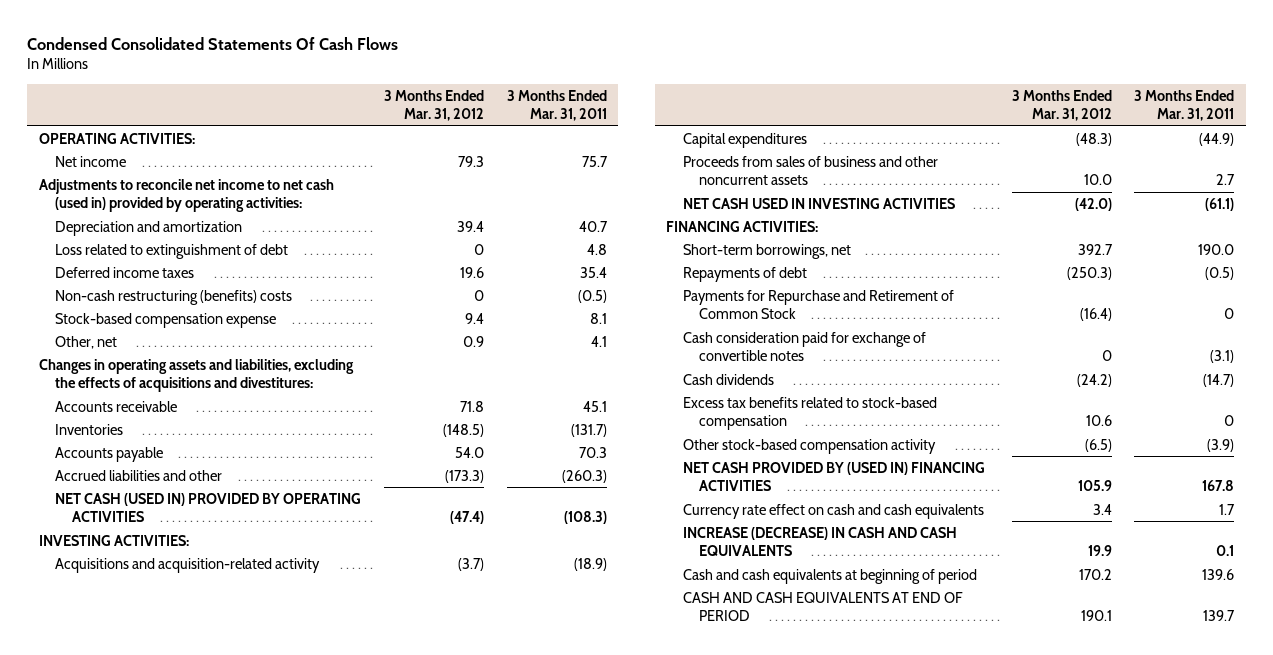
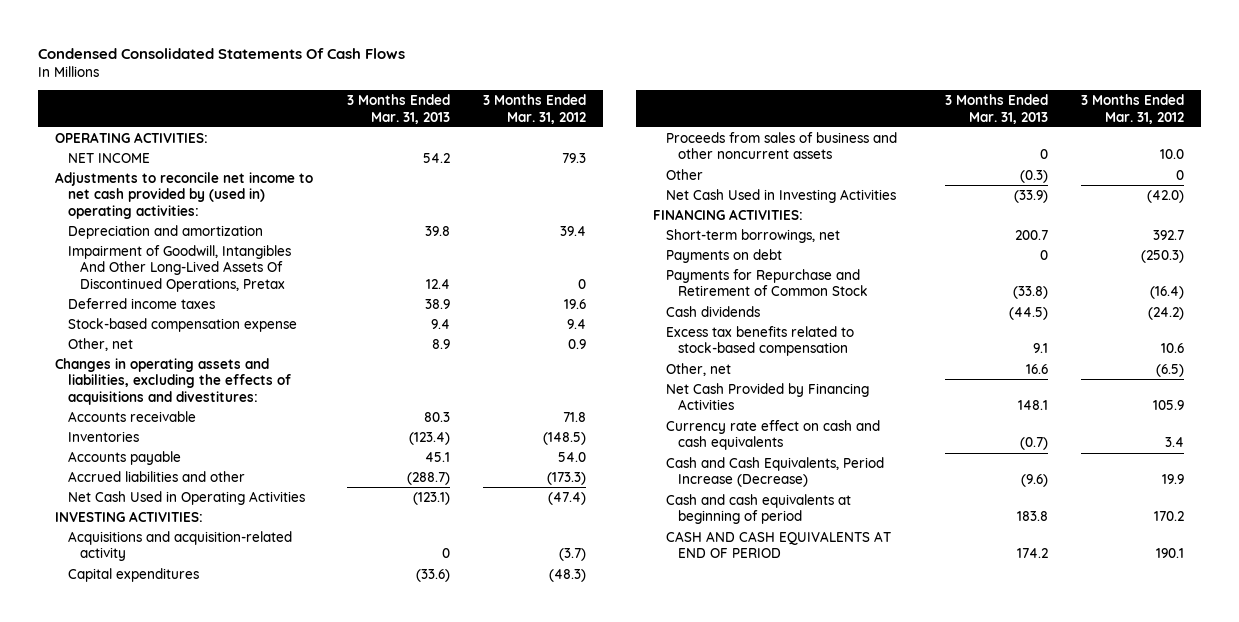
[506,89,607,122] 3 Months Ended Mar. 31, 2011 -> none
none -> [346,93,450,124] 3 Months Ended Mar. 31, 2013
[55,155,127,167] Net income -> [67,152,150,163] NET INCOME
[38,178,334,213] Adjustments to reconcile net income to net cash (used in) provided by operating activities: -> [55,171,314,220] Adjustments to reconcile net income to net cash provided by (used in) operating activities:
[55,243,289,259] Loss related to extinguishment of debt -> none
none -> [67,244,291,293] Impairment of Goodwill, Intangibles And Other Long-Lived Assets Of Discontinued Operations, Pretax
[55,289,293,305] Non-cash restructuring (benefits) costs -> none
[55,492,362,523] NET CASH (USED IN) PROVIDED BY OPERATING ACTIVITIES -> [67,490,305,505] Net Cash Used in Operating Activities
none -> [665,168,703,180] Other
[682,197,955,209] NET CASH USED IN INVESTING ACTIVITIES -> [665,188,896,203] Net Cash Used in Investing Activities
[682,266,807,282] Repayments of debt -> [665,248,782,263] Payments on debt
[682,331,926,362] Cash consideration paid for exchange of convertible notes -> none
[682,438,936,454] Other stock-based compensation activity -> none
none -> [665,362,731,376] Other, net
[682,461,985,492] NET CASH PROVIDED BY (USED IN) FINANCING ACTIVITIES -> [665,382,869,411] Net Cash Provided by Financing Activities
[682,526,957,557] INCREASE (DECREASE) IN CASH AND CASH EQUIVALENTS -> [665,456,884,488] Cash and Cash Equivalents, Period Increase (Decrease)

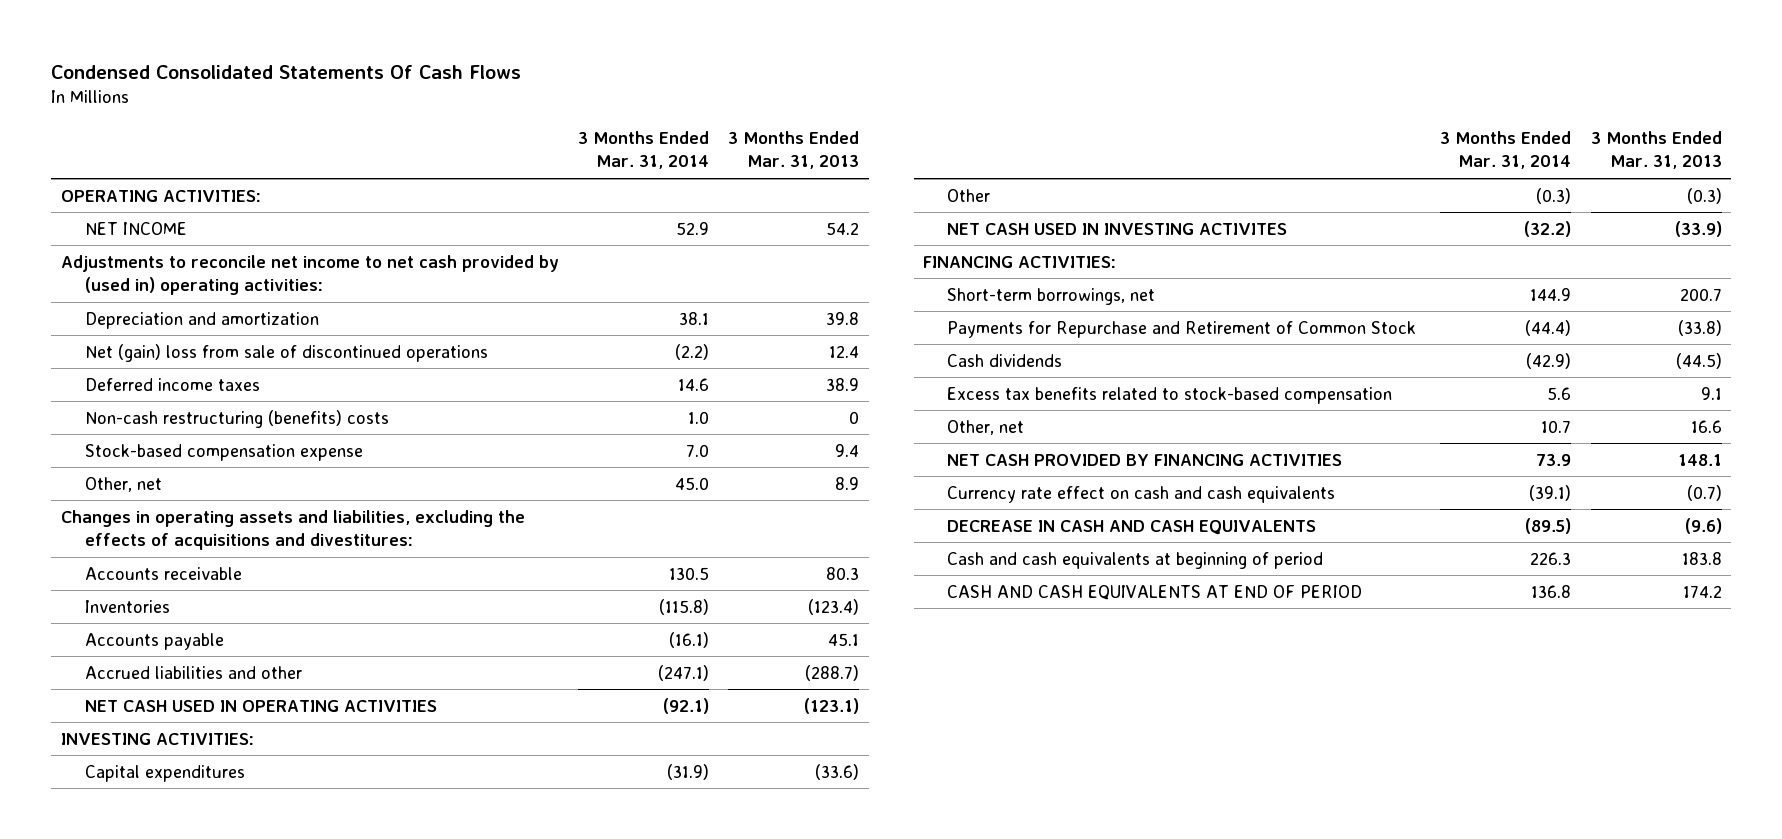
[483,93,587,124] 3 Months Ended Mar. 31, 2012 -> none
none -> [577,131,709,170] 3 Months Ended Mar. 31, 2014
[67,244,291,293] Impairment of Goodwill, Intangibles And Other Long-Lived Assets Of Discontinued Operations, Pretax -> [84,343,488,362] Net (gain) loss from sale of discontinued operations
none -> [84,409,389,428] Non-cash restructuring (benefits) costs
[67,490,305,505] Net Cash Used in Operating Activities -> [84,699,437,712] NET CASH USED IN OPERATING ACTIVITIES
[67,530,292,562] Acquisitions and acquisition-related activity -> none
[665,131,897,160] Proceeds from sales of business and other noncurrent assets -> none
[665,188,896,203] Net Cash Used in Investing Activities -> [947,222,1288,235] NET CASH USED IN INVESTING ACTIVITES
[665,248,782,263] Payments on debt -> none
[665,382,869,411] Net Cash Provided by Financing Activities -> [947,453,1343,466] NET CASH PROVIDED BY FINANCING ACTIVITIES
[665,456,884,488] Cash and Cash Equivalents, Period Increase (Decrease) -> [947,519,1317,535] DECREASE IN CASH AND CASH EQUIVALENTS

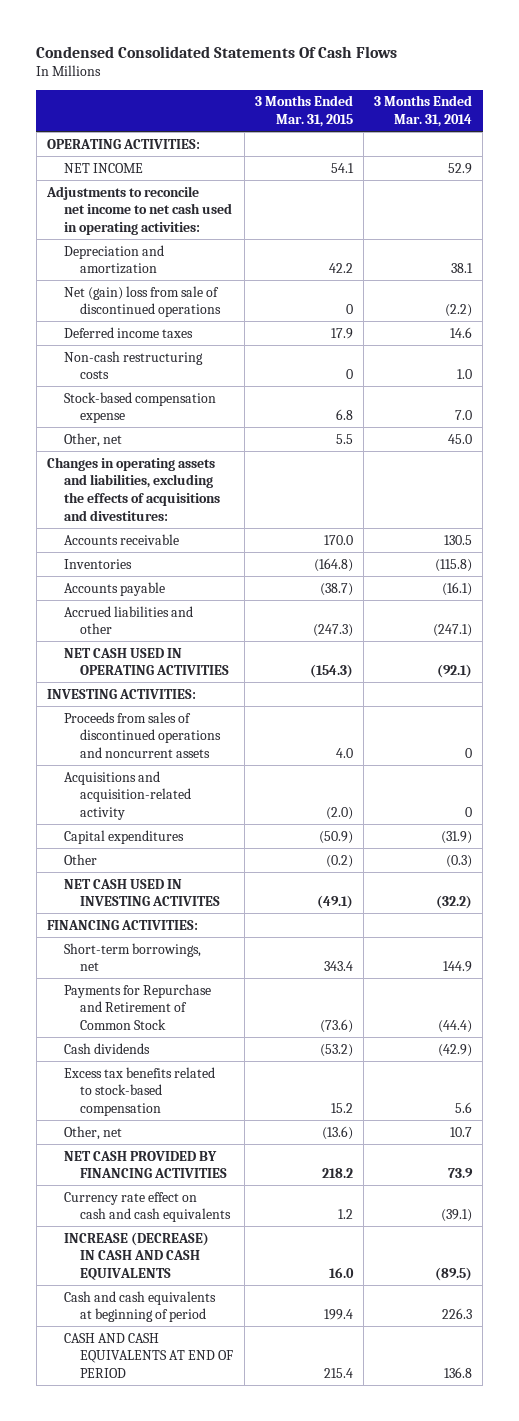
[728,131,860,170] 3 Months Ended Mar. 31, 2013 -> none
none -> [254,95,353,127] 3 Months Ended Mar. 31, 2015
[60,254,559,295] Adjustments to reconcile net income to net cash provided by (used in) operating activities: -> [45,185,232,235] Adjustments to reconcile net income to net cash used in operating activities:
[84,409,389,428] Non-cash restructuring (benefits) costs -> [63,350,203,380] Non-cash restructuring costs
none -> [63,711,222,758] Proceeds from sales of discontinued operations and noncurrent assets
none -> [63,770,192,820] Acquisitions and acquisition-related activity
[947,519,1317,535] DECREASE IN CASH AND CASH EQUIVALENTS -> [63,1231,209,1280] INCREASE (DECREASE) IN CASH AND CASH EQUIVALENTS

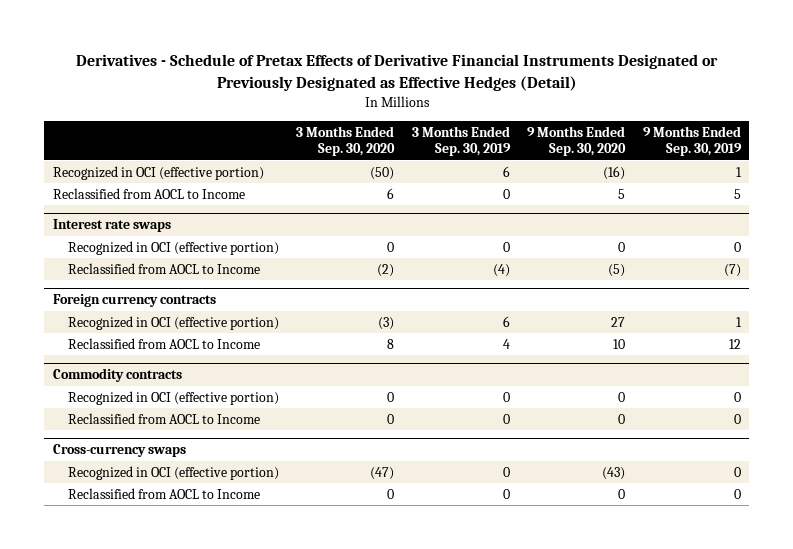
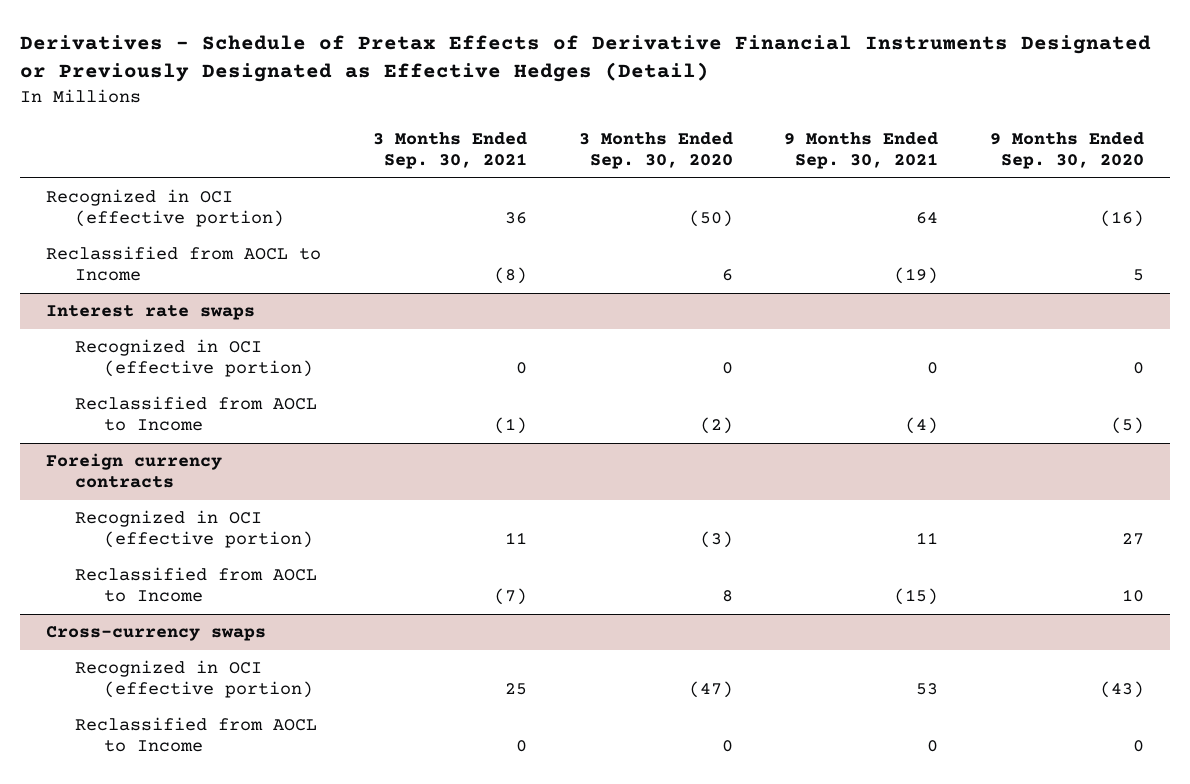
[411,125,511,157] 3 Months Ended Sep. 30, 2019 -> none
[642,125,742,157] 9 Months Ended Sep. 30, 2019 -> none
none -> [372,131,527,170] 3 Months Ended Sep. 30, 2021
none -> [784,131,939,170] 9 Months Ended Sep. 30, 2021
[52,368,182,383] Commodity contracts -> none
[67,391,279,406] Recognized in OCI (effective portion) -> none
[67,413,260,425] Reclassified from AOCL to Income -> none

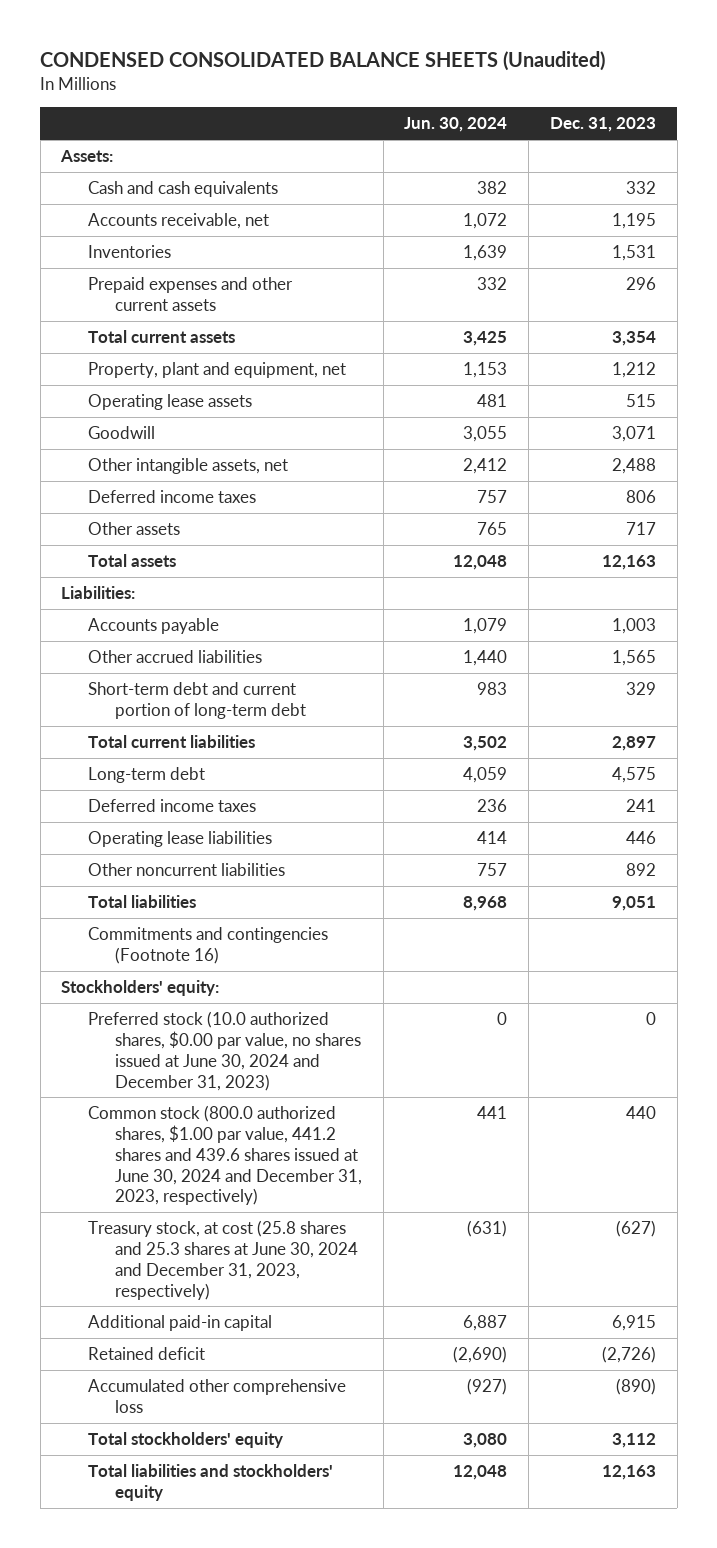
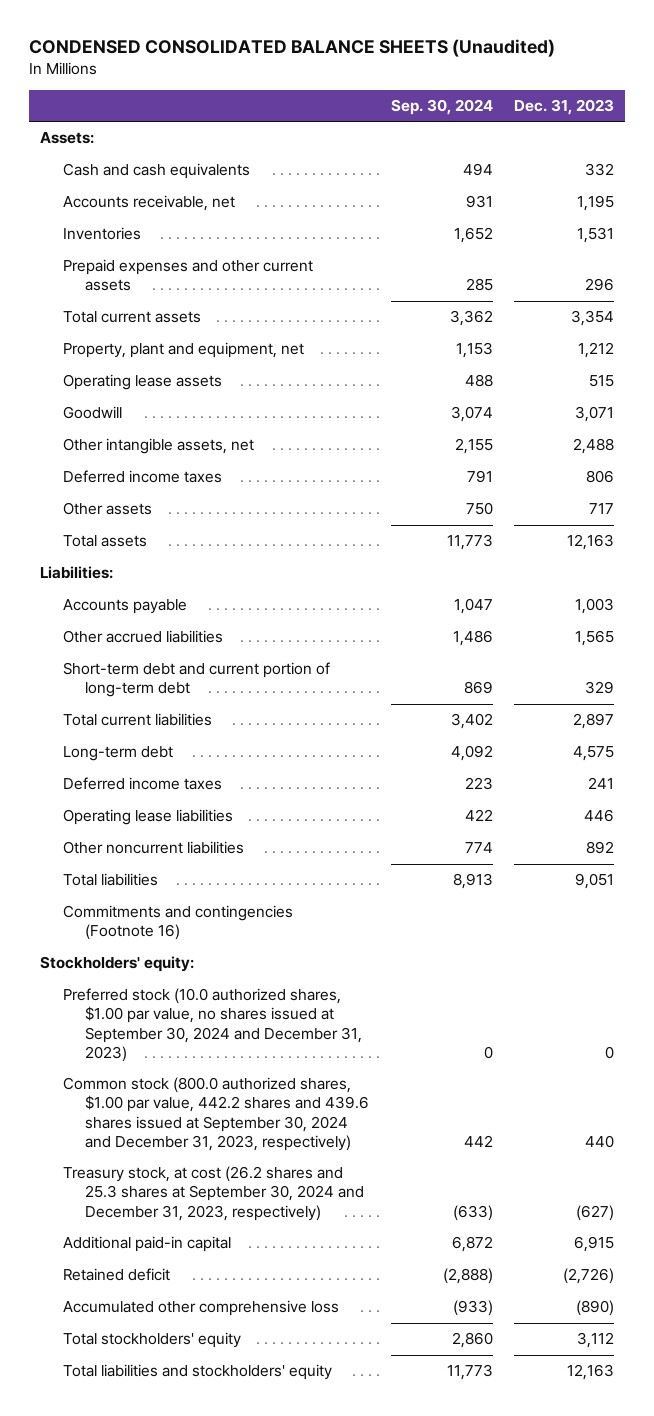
[404,117,508,133] Jun. 30, 2024 -> none
none -> [390,99,493,116] Sep. 30, 2024
[88,1011,361,1091] Preferred stock (10.0 authorized shares, $0.00 par value, no shares issued at June 30, 2024 and December 31, 2023) -> [62,988,362,1062] Preferred stock (10.0 authorized shares, $1.00 par value, no shares issued at September 30, 2024 and December 31, 2023)
[88,1105,362,1206] Common stock (800.0 authorized shares, $1.00 par value, 441.2 shares and 439.6 shares issued at June 30, 2024 and December 31, 2023, respectively) -> [62,1077,369,1151] Common stock (800.0 authorized shares, $1.00 par value, 442.2 shares and 439.6 shares issued at September 30, 2024 and December 31, 2023, respectively)
[88,1220,358,1300] Treasury stock, at cost (25.8 shares and 25.3 shares at June 30, 2024 and December 31, 2023, respectively) -> [62,1166,364,1221] Treasury stock, at cost (26.2 shares and 25.3 shares at September 30, 2024 and December 31, 2023, respectively)

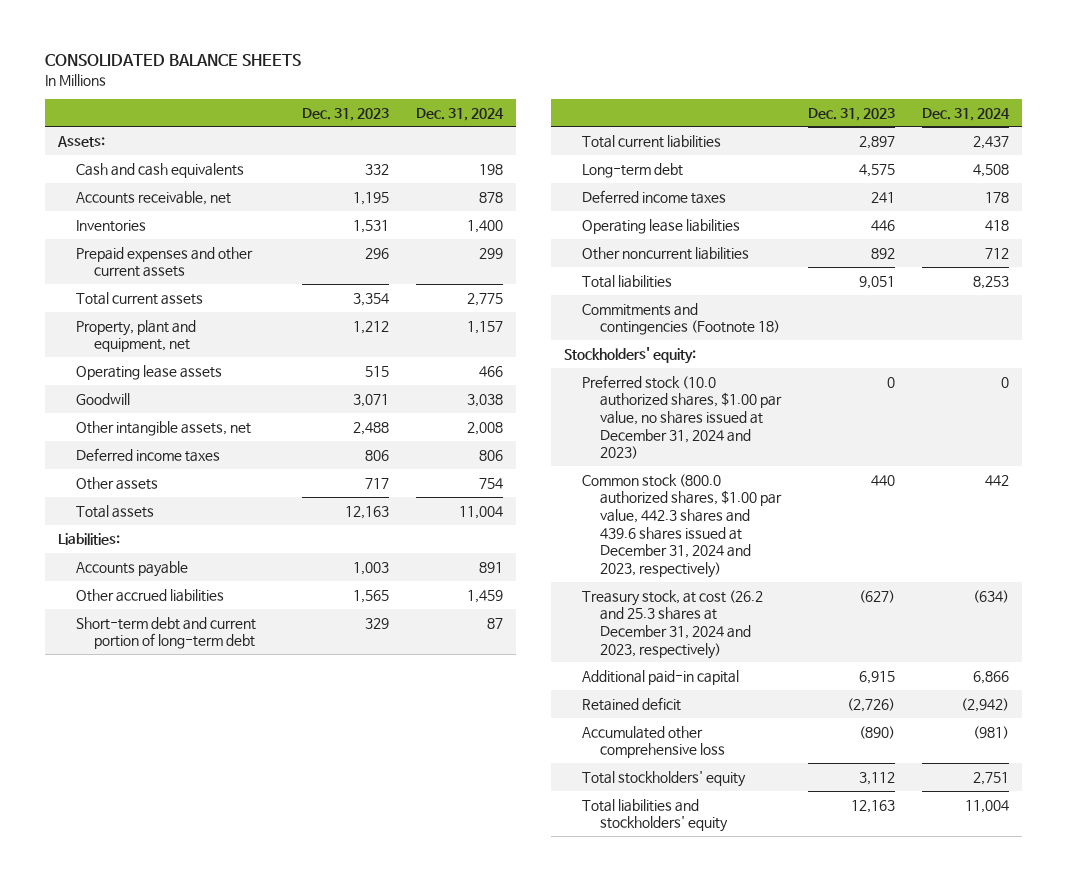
[29,39,556,58] CONDENSED CONSOLIDATED BALANCE SHEETS (Unaudited) -> [44,54,301,67] CONSOLIDATED BALANCE SHEETS
[390,99,493,116] Sep. 30, 2024 -> none
none -> [415,107,504,121] Dec. 31, 2024
[62,905,293,941] Commitments and contingencies (Footnote 16) -> [582,302,780,336] Commitments and contingencies (Footnote 18)
[62,988,362,1062] Preferred stock (10.0 authorized shares, $1.00 par value, no shares issued at September 30, 2024 and December 31, 2023) -> [582,374,782,460] Preferred stock (10.0 authorized shares, $1.00 par value, no shares issued at December 31, 2024 and 2023)
[62,1077,369,1151] Common stock (800.0 authorized shares, $1.00 par value, 442.2 shares and 439.6 shares issued at September 30, 2024 and December 31, 2023, respectively) -> [582,473,782,578] Common stock (800.0 authorized shares, $1.00 par value, 442.3 shares and 439.6 shares issued at December 31, 2024 and 2023, respectively)
[62,1166,364,1221] Treasury stock, at cost (26.2 shares and 25.3 shares at September 30, 2024 and December 31, 2023, respectively) -> [582,589,764,659] Treasury stock, at cost (26.2 and 25.3 shares at December 31, 2024 and 2023, respectively)

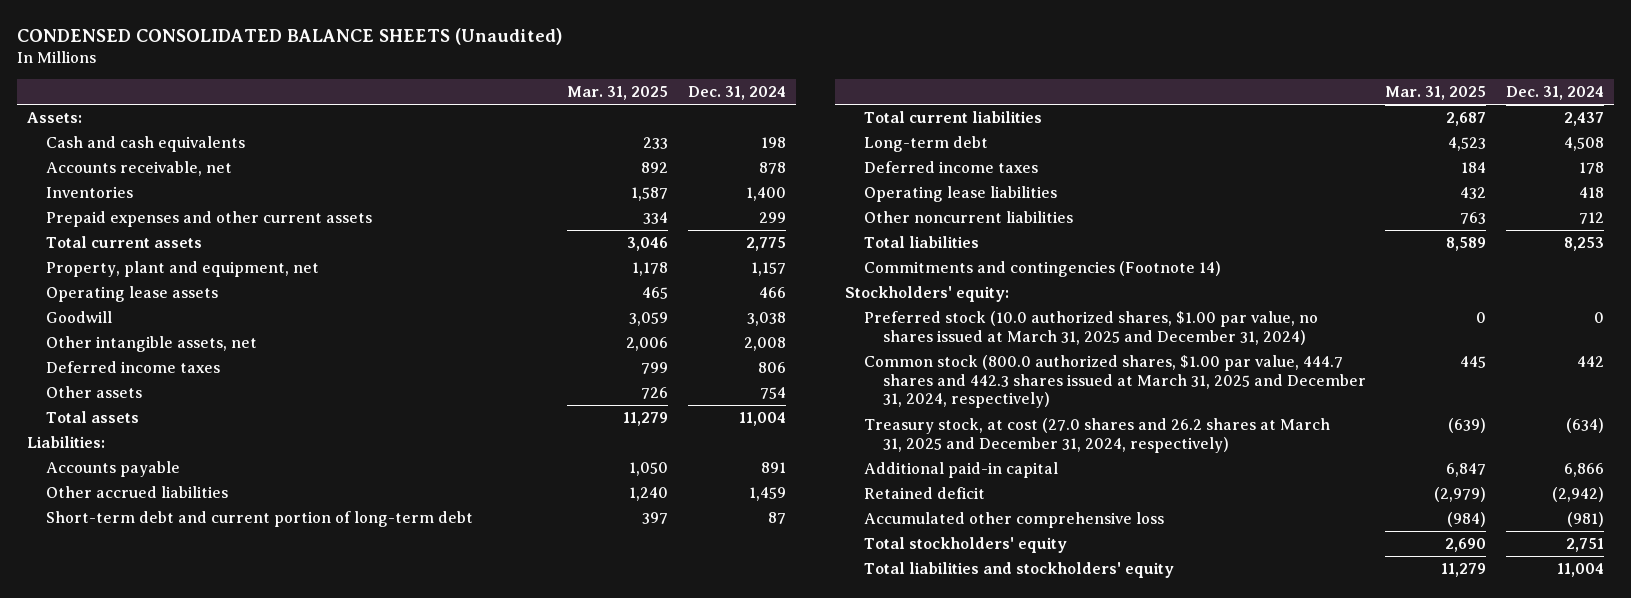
[44,54,301,67] CONSOLIDATED BALANCE SHEETS -> [17,27,563,45] CONDENSED CONSOLIDATED BALANCE SHEETS (Unaudited)
[301,107,389,121] Dec. 31, 2023 -> none
none -> [567,85,669,100] Mar. 31, 2025
[582,302,780,336] Commitments and contingencies (Footnote 18) -> [863,261,1221,278] Commitments and contingencies (Footnote 14)
[582,374,782,460] Preferred stock (10.0 authorized shares, $1.00 par value, no shares issued at December 31, 2024 and 2023) -> [863,311,1318,345] Preferred stock (10.0 authorized shares, $1.00 par value, no shares issued at March 31, 2025 and December 31, 2024)
[582,473,782,578] Common stock (800.0 authorized shares, $1.00 par value, 442.3 shares and 439.6 shares issued at December 31, 2024 and 2023, respectively) -> [863,355,1366,409] Common stock (800.0 authorized shares, $1.00 par value, 444.7 shares and 442.3 shares issued at March 31, 2025 and December 31, 2024, respectively)
[582,589,764,659] Treasury stock, at cost (26.2 and 25.3 shares at December 31, 2024 and 2023, respectively) -> [863,418,1330,453] Treasury stock, at cost (27.0 shares and 26.2 shares at March 31, 2025 and December 31, 2024, respectively)

